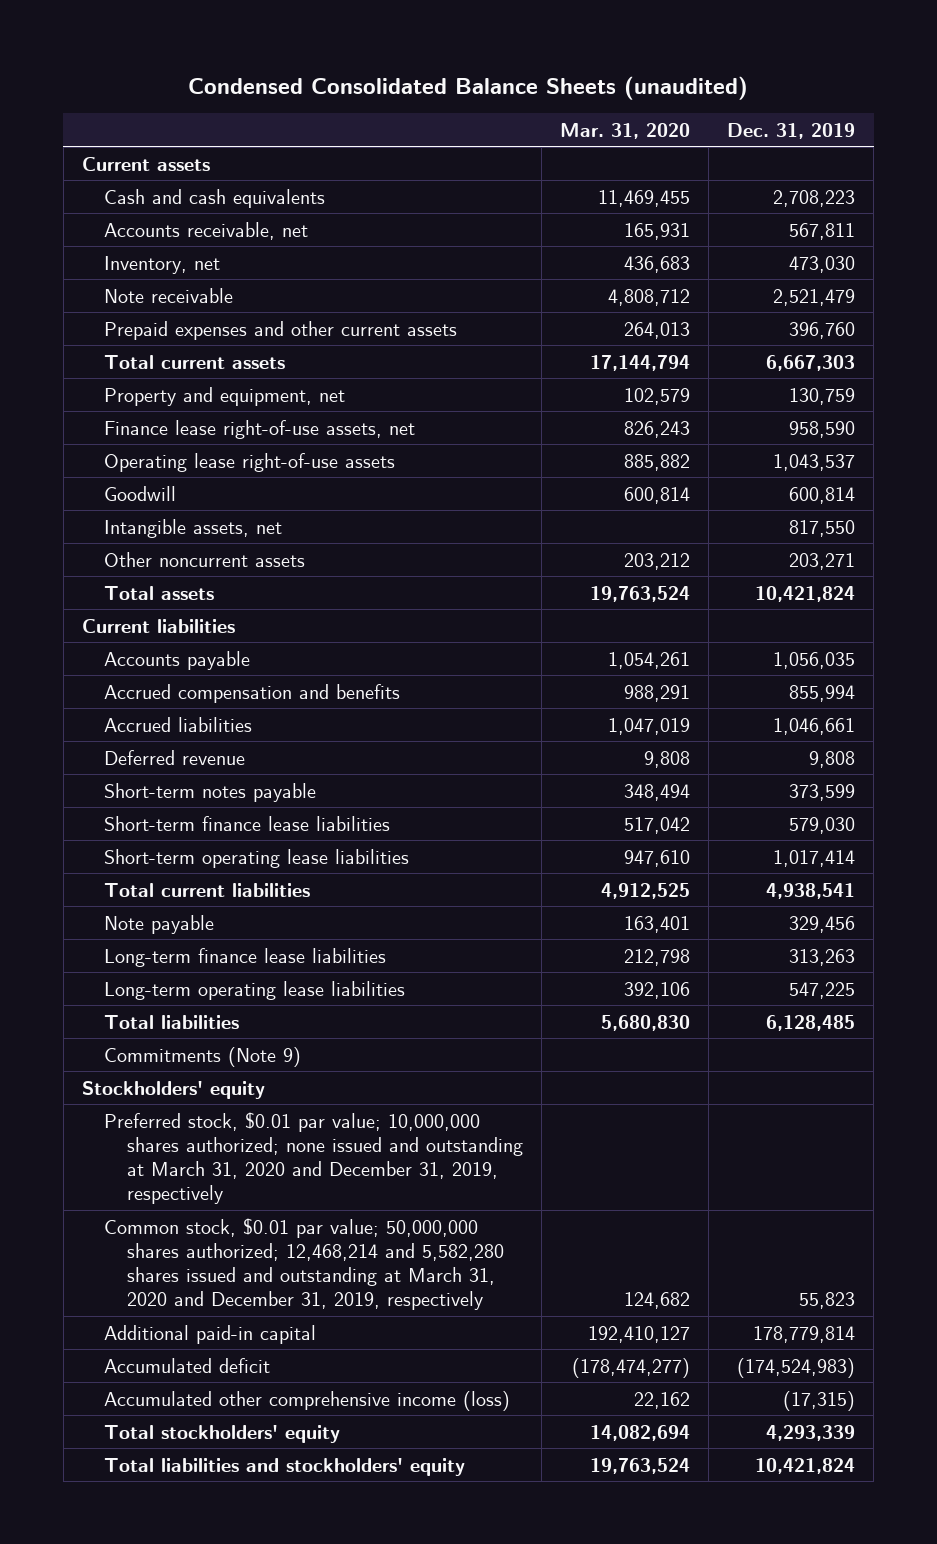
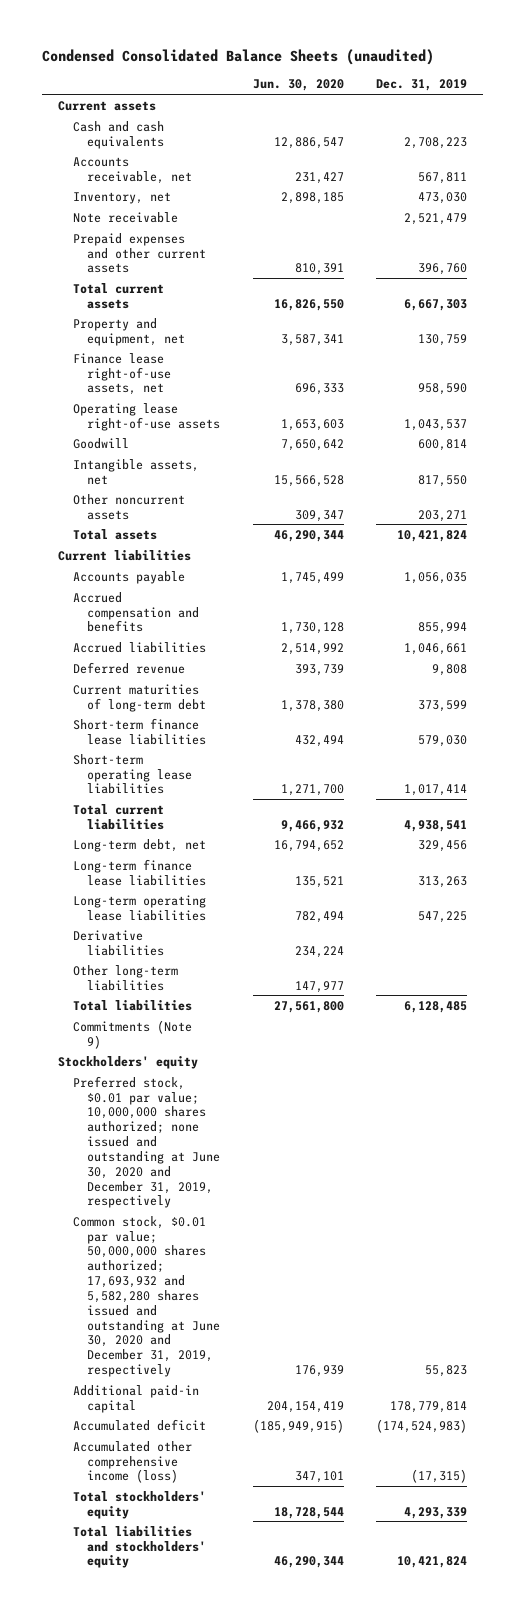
[559,122,690,139] Mar. 31, 2020 -> none
none -> [252,79,344,92] Jun. 30, 2020
[104,782,317,802] Short-term notes payable -> [72,683,206,712] Current maturities of long-term debt
[104,914,215,934] Note payable -> [72,838,206,852] Long-term debt, net
none -> [72,929,164,956] Derivative liabilities
none -> [72,964,178,991] Other long-term liabilities
[104,1111,523,1205] Preferred stock, $0.01 par value; 10,000,000 shares authorized; none issued and outstanding at March 31, 2020 and December 31, 2019, respectively -> [72,1075,220,1209] Preferred stock, $0.01 par value; 10,000,000 shares authorized; none issued and outstanding at June 30, 2020 and December 31, 2019, respectively
[104,1217,504,1311] Common stock, $0.01 par value; 50,000,000 shares authorized; 12,468,214 and 5,582,280 shares issued and outstanding at March 31, 2020 and December 31, 2019, respectively -> [72,1215,220,1378] Common stock, $0.01 par value; 50,000,000 shares authorized; 17,693,932 and 5,582,280 shares issued and outstanding at June 30, 2020 and December 31, 2019, respectively

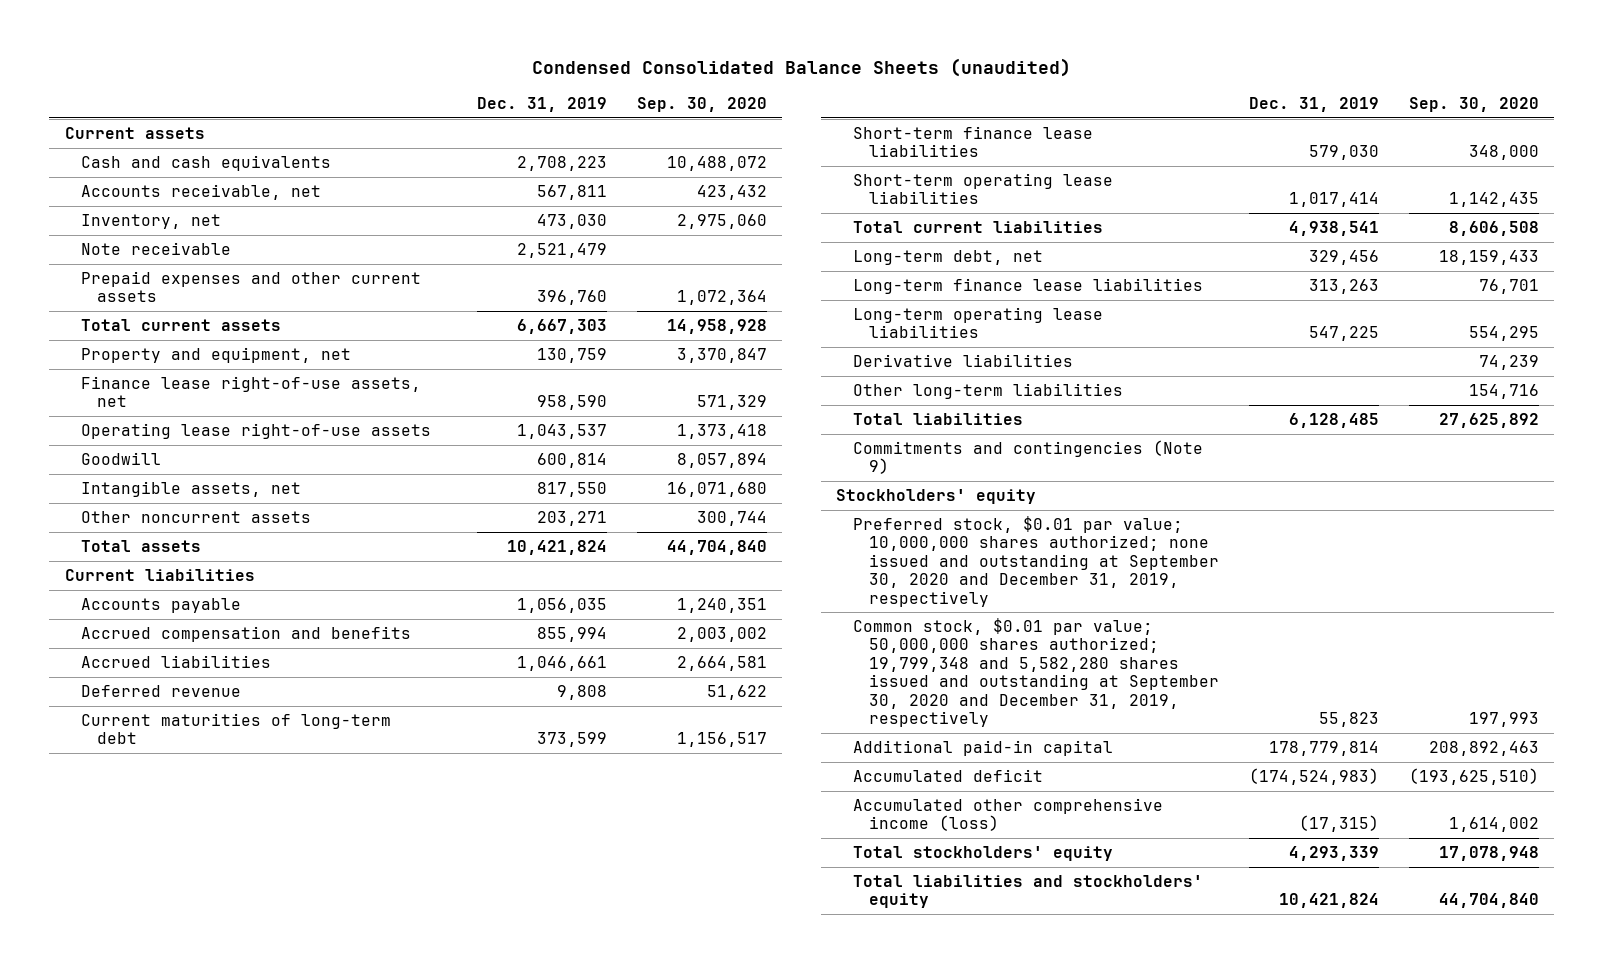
[252,79,344,92] Jun. 30, 2020 -> none
none -> [637,97,768,113] Sep. 30, 2020
[72,1019,192,1049] Commitments (Note 9) -> [852,440,1203,475] Commitments and contingencies (Note 9)
[72,1075,220,1209] Preferred stock, $0.01 par value; 10,000,000 shares authorized; none issued and outstanding at June 30, 2020 and December 31, 2019, respectively -> [852,516,1219,607] Preferred stock, $0.01 par value; 10,000,000 shares authorized; none issued and outstanding at September 30, 2020 and December 31, 2019, respectively
[72,1215,220,1378] Common stock, $0.01 par value; 50,000,000 shares authorized; 17,693,932 and 5,582,280 shares issued and outstanding at June 30, 2020 and December 31, 2019, respectively -> [852,618,1219,728] Common stock, $0.01 par value; 50,000,000 shares authorized; 19,799,348 and 5,582,280 shares issued and outstanding at September 30, 2020 and December 31, 2019, respectively

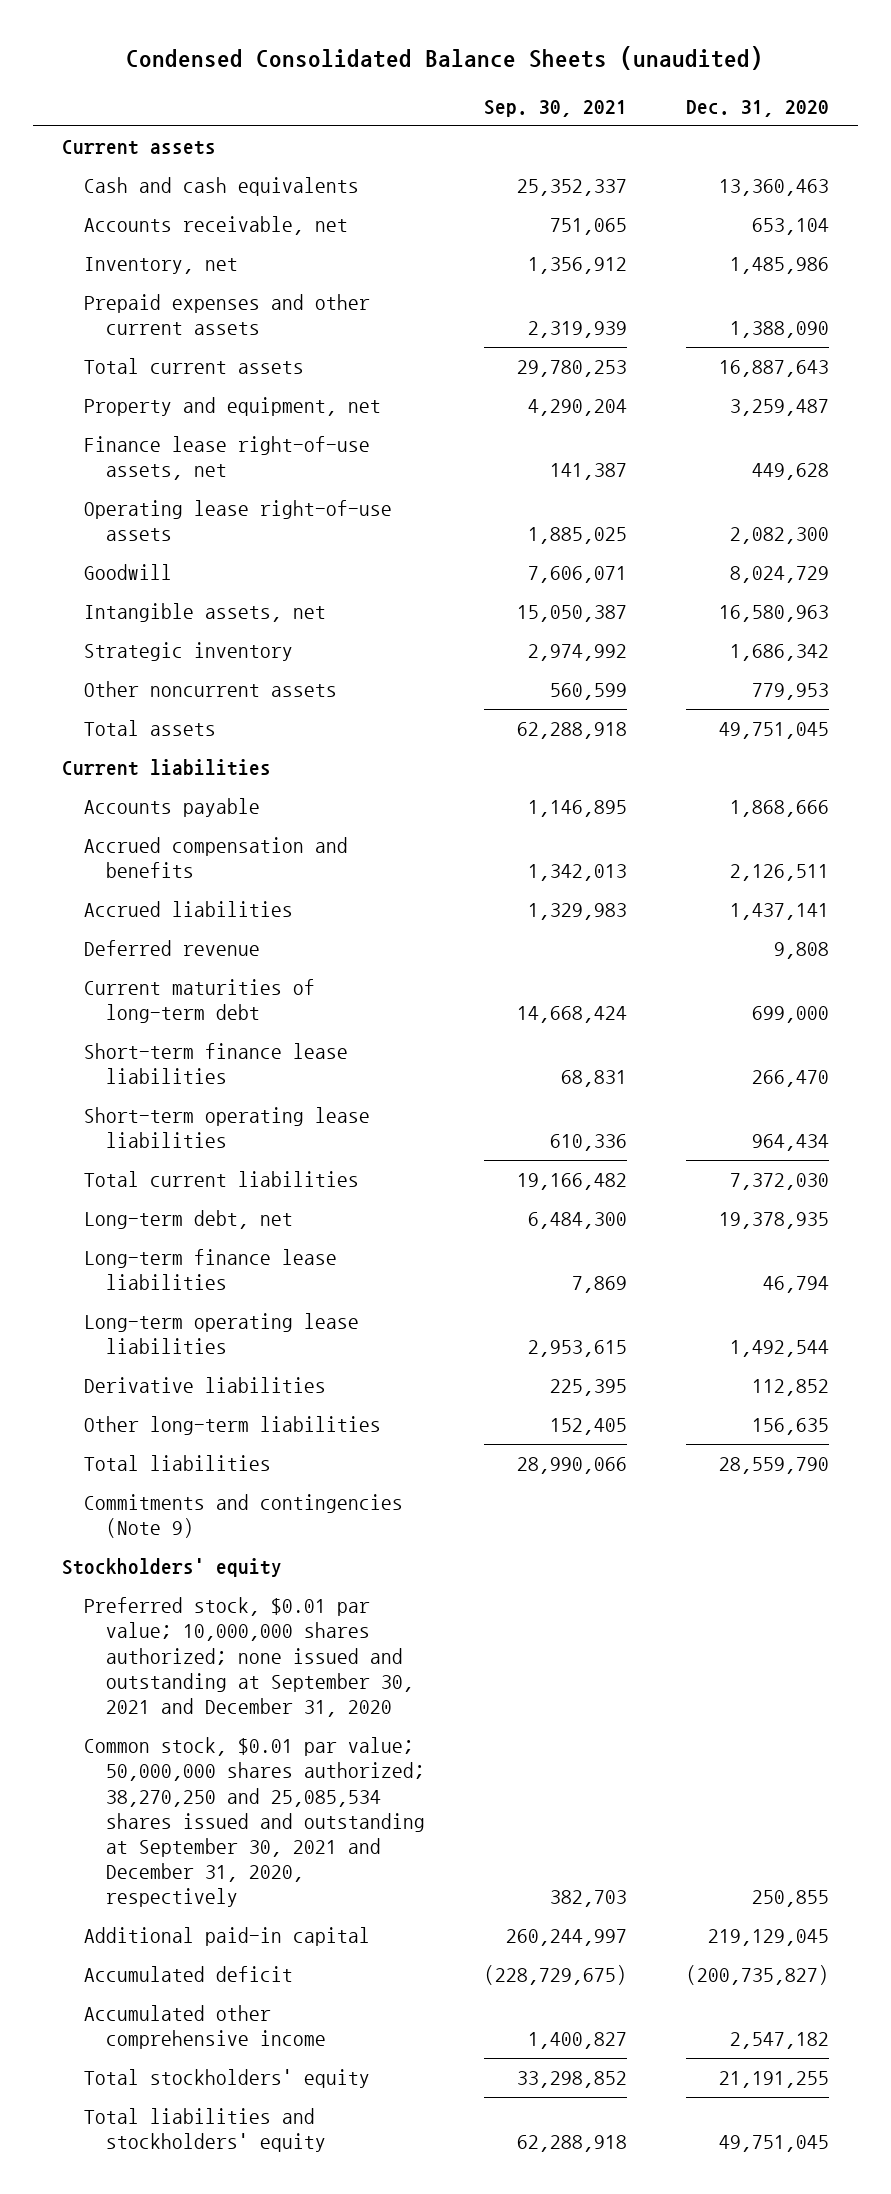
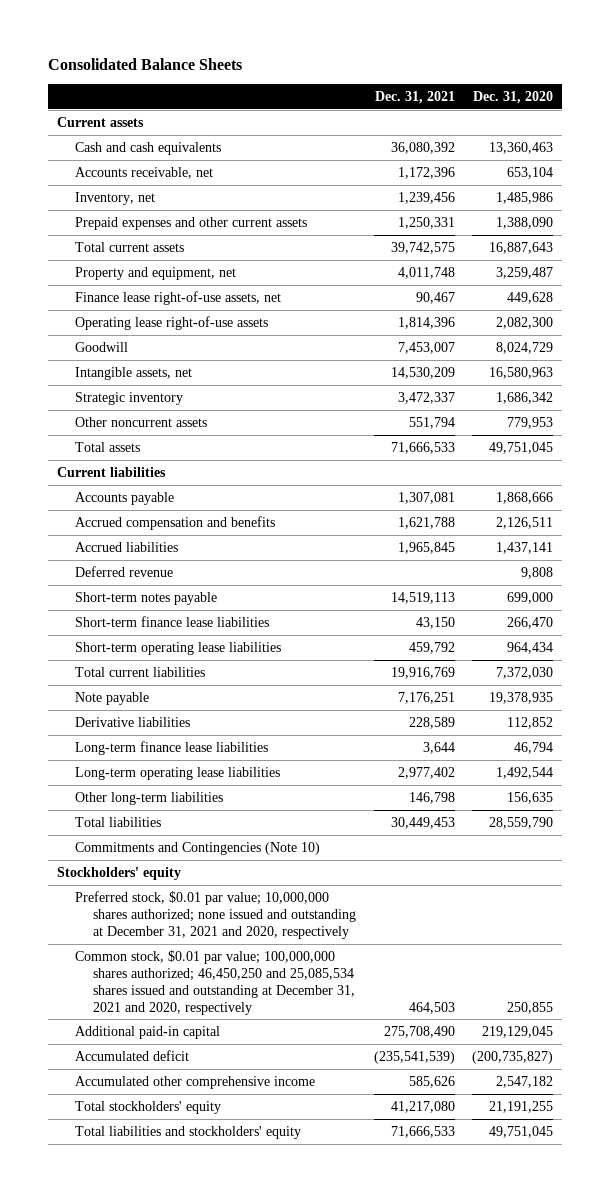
[126,45,764,70] Condensed Consolidated Balance Sheets (unaudited) -> [48,57,243,70] Consolidated Balance Sheets
[483,100,627,118] Sep. 30, 2021 -> none
none -> [374,90,455,104] Dec. 31, 2021
[84,979,316,1024] Current maturities of long-term debt -> [74,591,217,605] Short-term notes payable
[84,1210,294,1230] Long-term debt, net -> [74,691,149,705] Note payable
[84,1377,327,1394] Derivative liabilities -> [74,716,190,727] Derivative liabilities
[84,1494,404,1539] Commitments and contingencies (Note 9) -> [74,841,320,855] Commitments and Contingencies (Note 10)
[84,1597,415,1717] Preferred stock, $0.01 par value; 10,000,000 shares authorized; none issued and outstanding at September 30, 2021 and December 31, 2020 -> [74,890,356,939] Preferred stock, $0.01 par value; 10,000,000 shares authorized; none issued and outstanding at December 31, 2021 and 2020, respectively
[84,1737,426,1907] Common stock, $0.01 par value; 50,000,000 shares authorized; 38,270,250 and 25,085,534 shares issued and outstanding at September 30, 2021 and December 31, 2020, respectively -> [74,949,355,1015] Common stock, $0.01 par value; 100,000,000 shares authorized; 46,450,250 and 25,085,534 shares issued and outstanding at December 31, 2021 and 2020, respectively

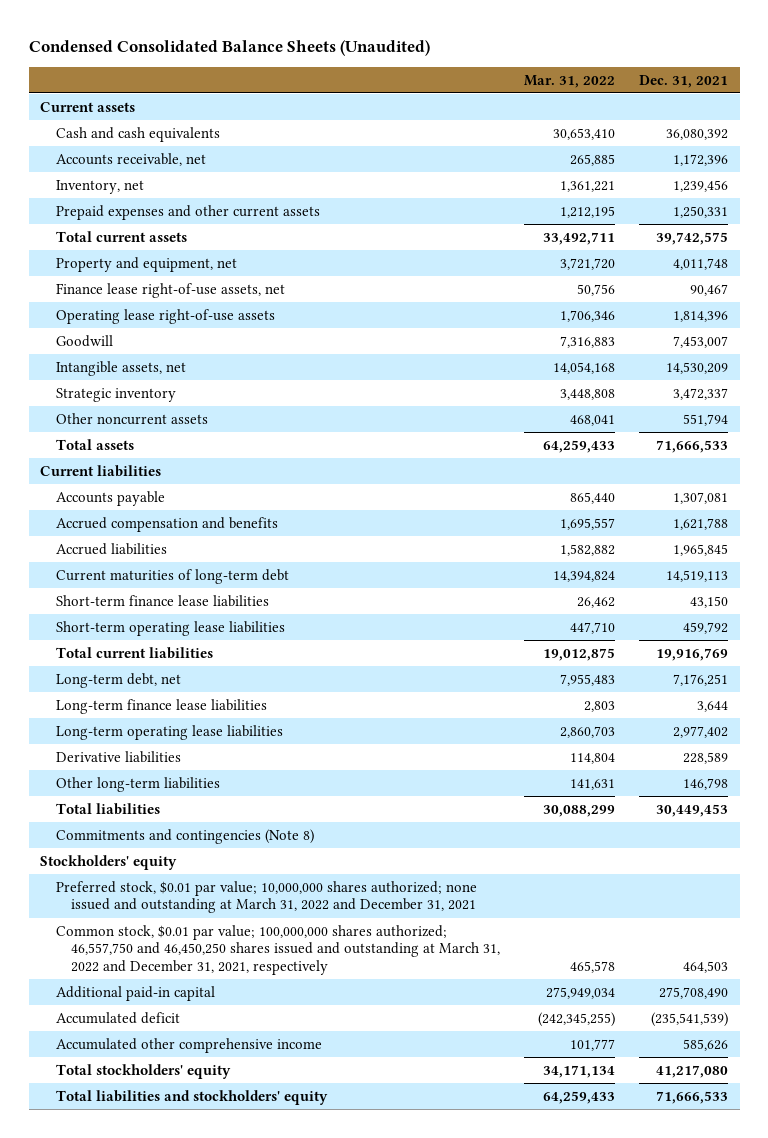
[48,57,243,70] Consolidated Balance Sheets -> [28,39,430,56] Condensed Consolidated Balance Sheets (Unaudited)
[473,90,554,104] Dec. 31, 2020 -> none
none -> [524,74,616,88] Mar. 31, 2022
[74,565,173,577] Deferred revenue -> none
[74,591,217,605] Short-term notes payable -> [55,568,289,584] Current maturities of long-term debt
[74,691,149,705] Note payable -> [55,672,181,688] Long-term debt, net
[74,716,190,727] Derivative liabilities -> [55,750,181,763] Derivative liabilities
[74,841,320,855] Commitments and Contingencies (Note 10) -> [55,828,314,844] Commitments and contingencies (Note 8)
[74,890,356,939] Preferred stock, $0.01 par value; 10,000,000 shares authorized; none issued and outstanding at December 31, 2021 and 2020, respectively -> [55,880,477,914] Preferred stock, $0.01 par value; 10,000,000 shares authorized; none issued and outstanding at March 31, 2022 and December 31, 2021
[74,949,355,1015] Common stock, $0.01 par value; 100,000,000 shares authorized; 46,450,250 and 25,085,534 shares issued and outstanding at December 31, 2021 and 2020, respectively -> [55,924,501,976] Common stock, $0.01 par value; 100,000,000 shares authorized; 46,557,750 and 46,450,250 shares issued and outstanding at March 31, 2022 and December 31, 2021, respectively

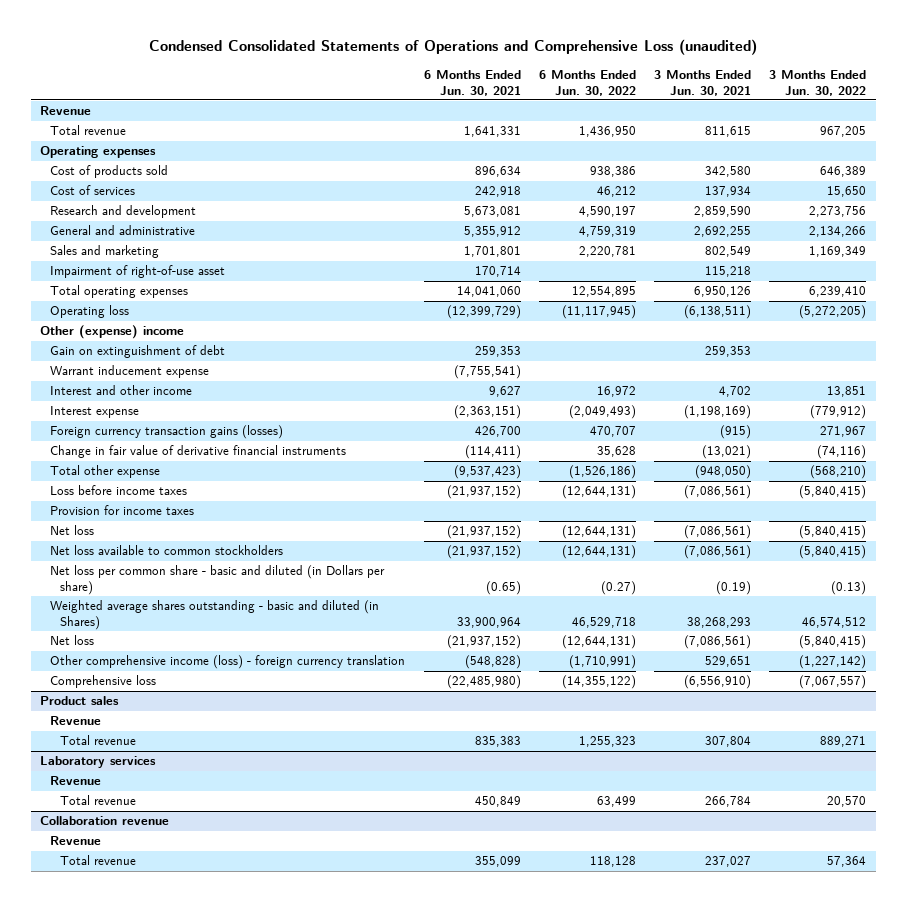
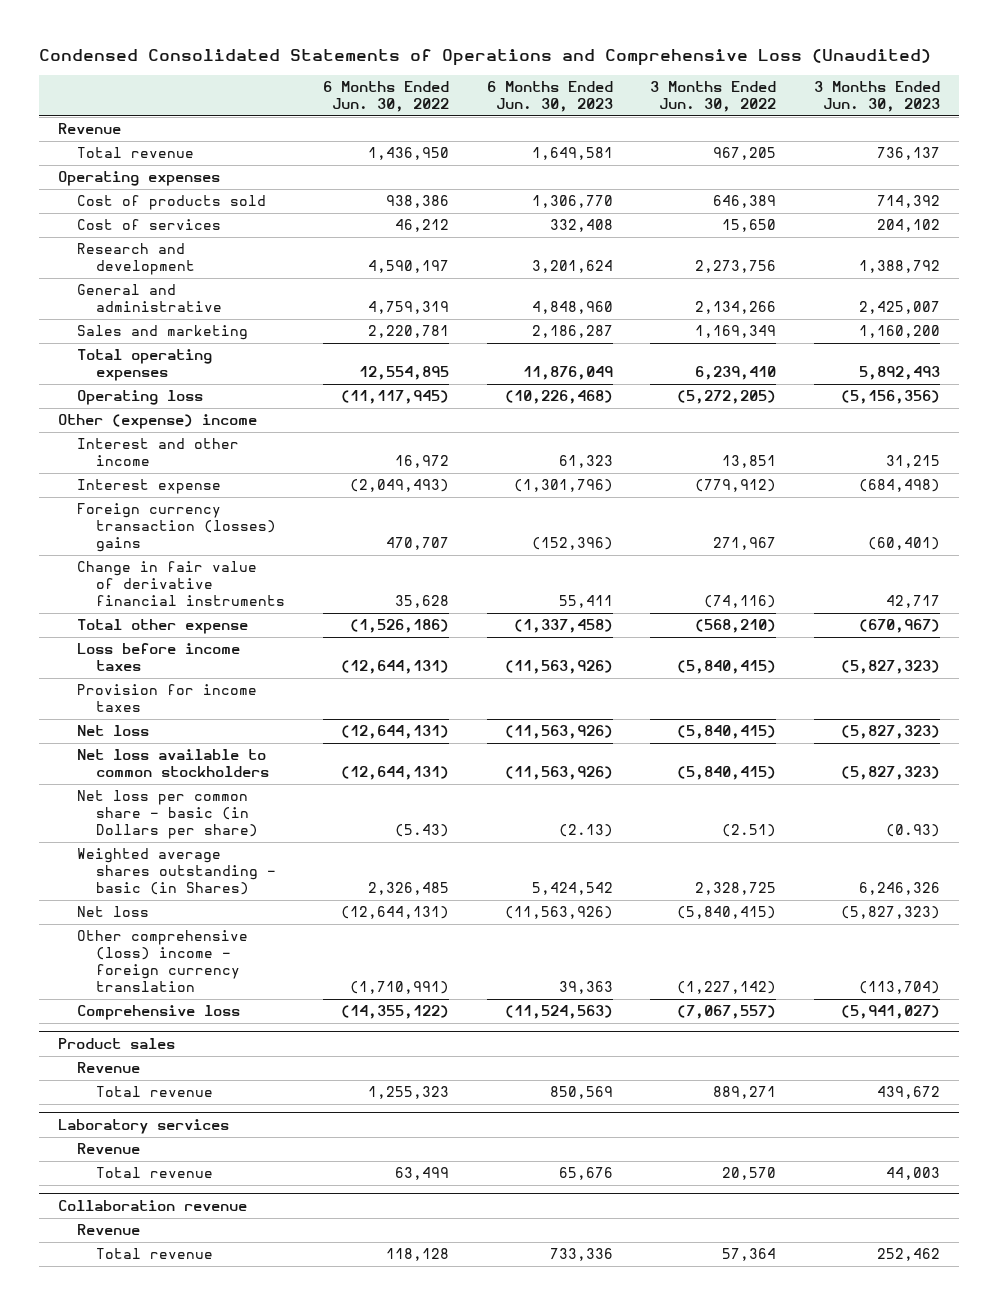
[149,39,758,56] Condensed Consolidated Statements of Operations and Comprehensive Loss (unaudited) -> [39,48,932,66] Condensed Consolidated Statements of Operations and Comprehensive Loss (Unaudited)
[423,69,521,96] 6 Months Ended Jun. 30, 2021 -> none
[654,69,752,96] 3 Months Ended Jun. 30, 2021 -> none
none -> [486,81,613,112] 6 Months Ended Jun. 30, 2023
none -> [814,81,941,112] 3 Months Ended Jun. 30, 2023
[50,265,226,279] Impairment of right-of-use asset -> none
[50,345,226,359] Gain on extinguishment of debt -> none
[50,365,210,379] Warrant inducement expense -> none
[50,425,284,440] Foreign currency transaction gains (losses) -> [77,503,276,552] Foreign currency transaction (losses) gains
[50,565,386,596] Net loss per common share - basic and diluted (in Dollars per share) -> [77,790,258,839] Net loss per common share - basic (in Dollars per share)
[600,581,636,596] (0.27) -> [394,823,449,837] (5.43)
[831,581,867,596] (0.13) -> [722,823,777,837] (2.51)
[50,600,380,631] Weighted average shares outstanding - basic and diluted (in Shares) -> [77,848,276,895] Weighted average shares outstanding - basic (in Shares)
[571,617,636,629] 46,529,718 -> [367,881,449,895] 2,326,485
[802,617,867,629] 46,574,512 -> [695,881,777,895] 2,328,725
[50,655,406,670] Other comprehensive income (loss) - foreign currency translation -> [77,930,249,992] Other comprehensive (loss) income - foreign currency translation

